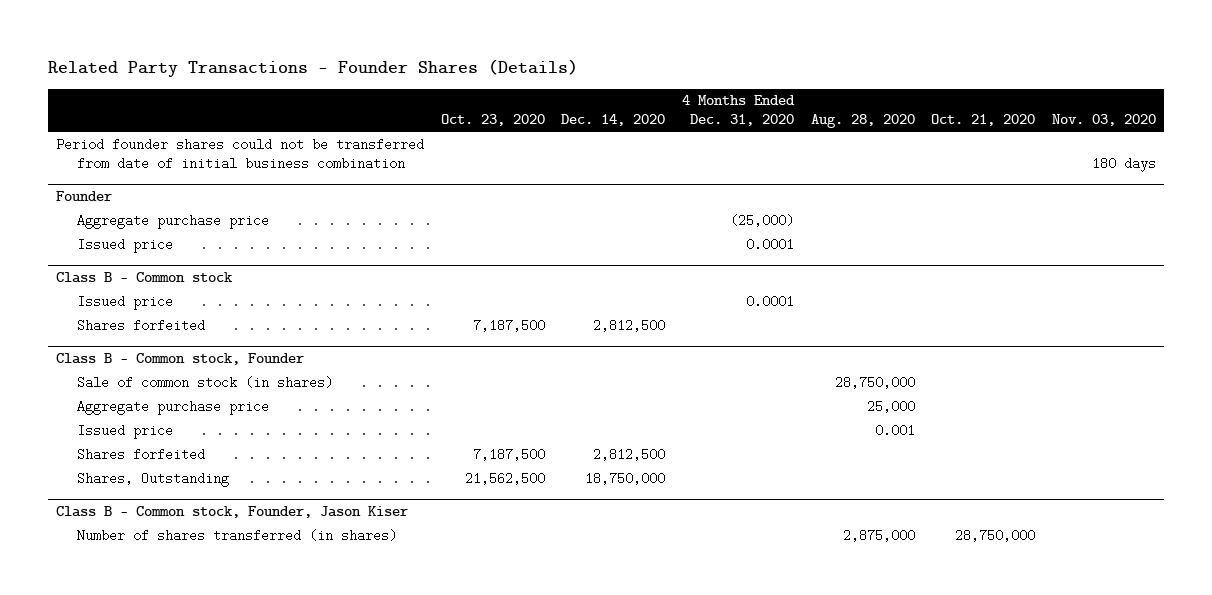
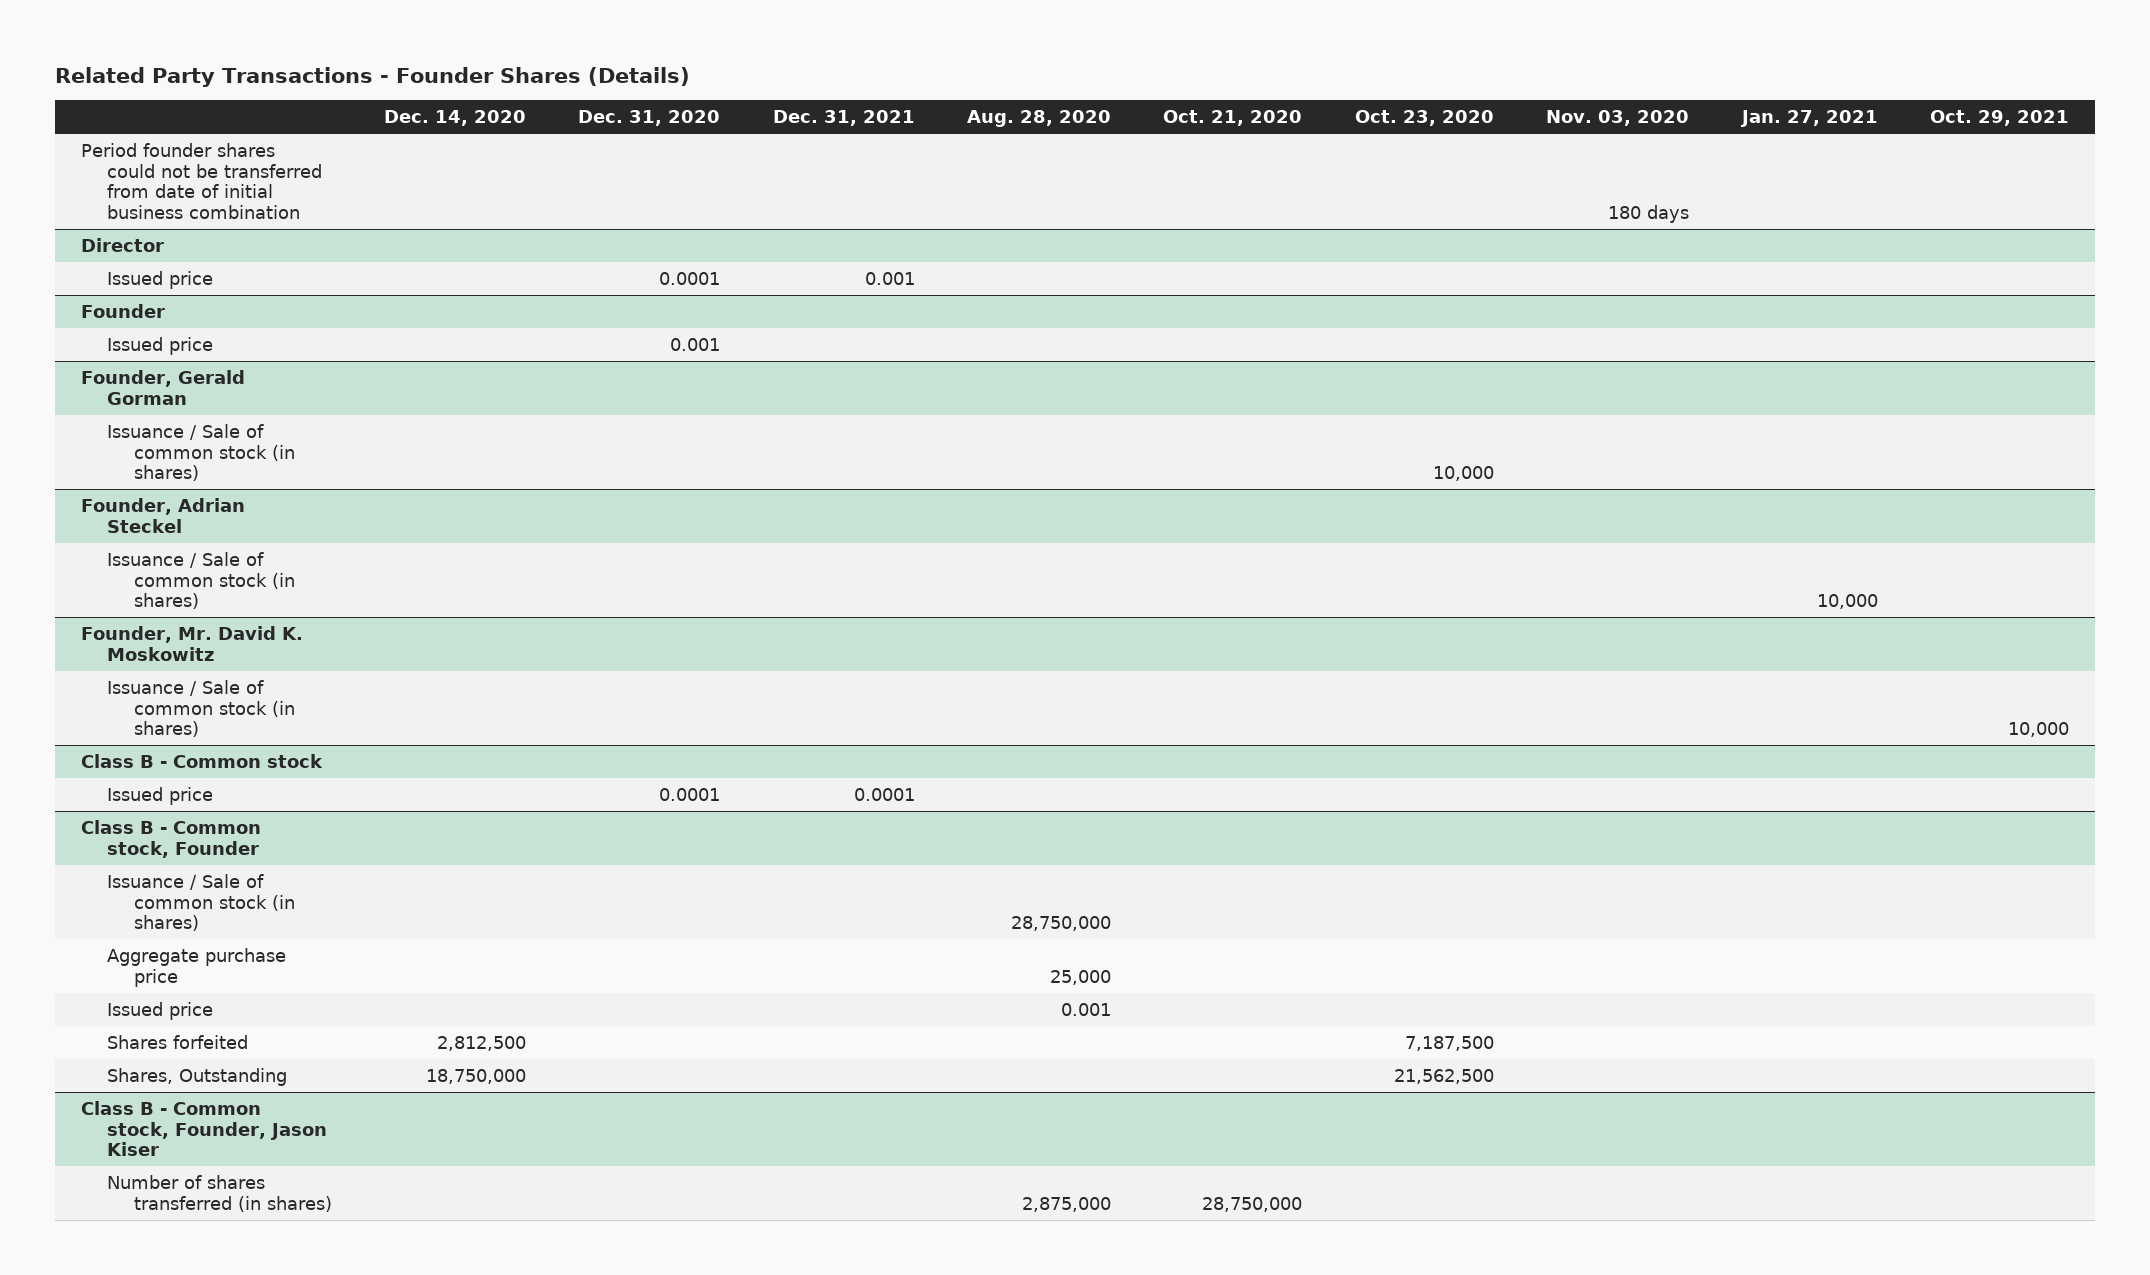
[681,95,795,127] 4 Months Ended Dec. 31, 2020 -> none
none -> [578,110,721,127] Dec. 31, 2020
none -> [772,110,915,127] Dec. 31, 2021
none -> [1739,110,1878,128] Jan. 27, 2021
none -> [1929,110,2069,127] Oct. 29, 2021
none -> [81,237,165,252] Director
none -> [107,270,214,289] Issued price
[77,213,270,229] Aggregate purchase price -> none
none -> [81,369,246,405] Founder, Gerald Gorman
none -> [107,423,295,482] Issuance / Sale of common stock (in shares)
none -> [81,497,246,533] Founder, Adrian Steckel
none -> [107,551,295,610] Issuance / Sale of common stock (in shares)
none -> [81,625,304,661] Founder, Mr. David K. Moskowitz
none -> [107,679,295,738] Issuance / Sale of common stock (in shares)
[77,318,206,332] Shares forfeited -> none
[77,375,334,389] Sale of common stock (in shares) -> [107,873,295,932] Issuance / Sale of common stock (in shares)

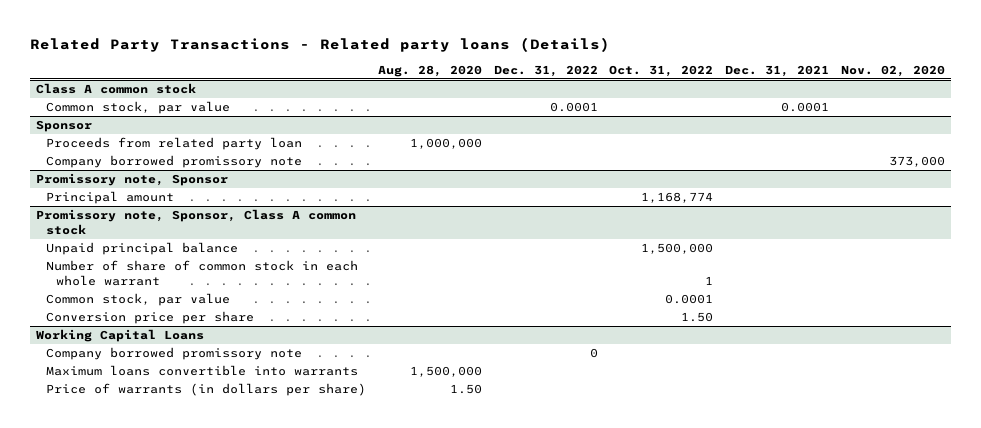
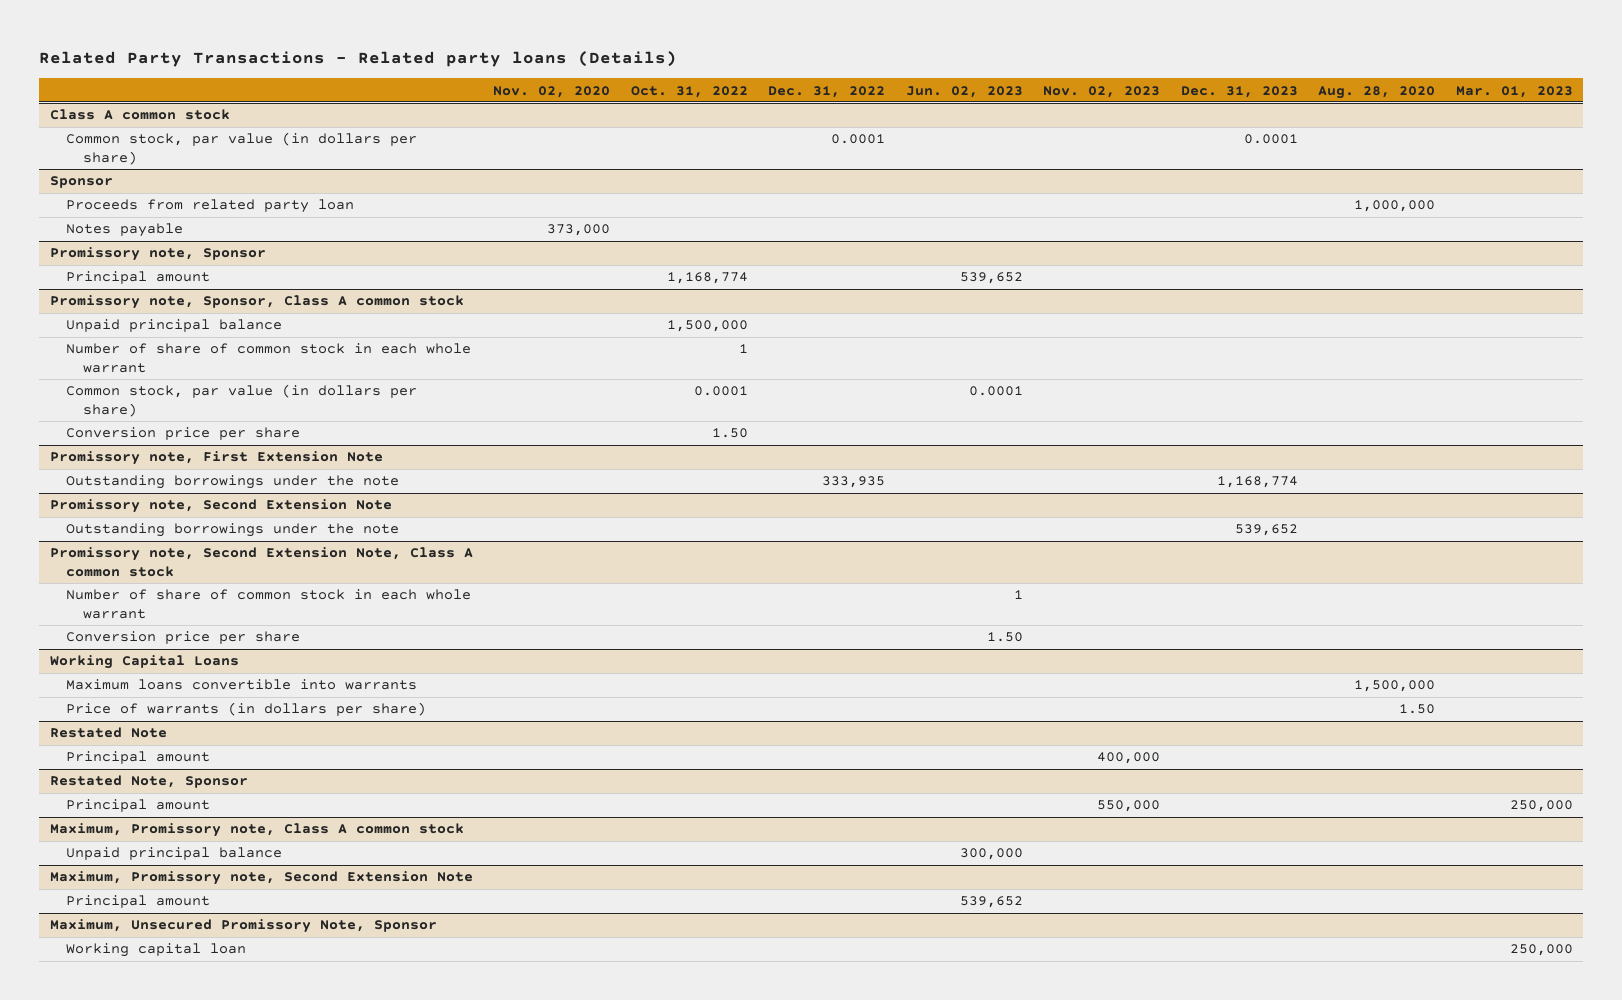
[725,64,830,77] Dec. 31, 2021 -> none
none -> [905,85,1023,98] Jun. 02, 2023
none -> [1043,85,1161,98] Nov. 02, 2023
none -> [1180,85,1298,98] Dec. 31, 2023
none -> [1455,85,1573,98] Mar. 01, 2023
[46,101,231,115] Common stock, par value -> [66,132,418,166] Common stock, par value (in dollars per share)
[46,155,303,169] Company borrowed promissory note -> [66,223,184,238] Notes payable
[46,293,231,307] Common stock, par value -> [66,384,418,418] Common stock, par value (in dollars per share)
none -> [49,451,383,466] Promissory note, First Extension Note
none -> [66,475,400,490] Outstanding borrowings under the note
none -> [49,499,392,514] Promissory note, Second Extension Note
none -> [66,523,400,538] Outstanding borrowings under the note
none -> [49,547,473,578] Promissory note, Second Extension Note, Class A common stock
none -> [66,589,472,620] Number of share of common stock in each whole warrant
none -> [66,631,301,645] Conversion price per share
[46,347,303,361] Company borrowed promissory note -> none
none -> [49,727,167,739] Restated Note
none -> [66,751,211,765] Principal amount
none -> [49,775,248,789] Restated Note, Sponsor
none -> [66,799,211,813] Principal amount
none -> [49,823,464,838] Maximum, Promissory note, Class A common stock
none -> [66,847,283,861] Unpaid principal balance
none -> [49,871,473,886] Maximum, Promissory note, Second Extension Note
none -> [66,895,211,909] Principal amount
none -> [49,919,437,934] Maximum, Unsecured Promissory Note, Sponsor
none -> [66,943,247,958] Working capital loan

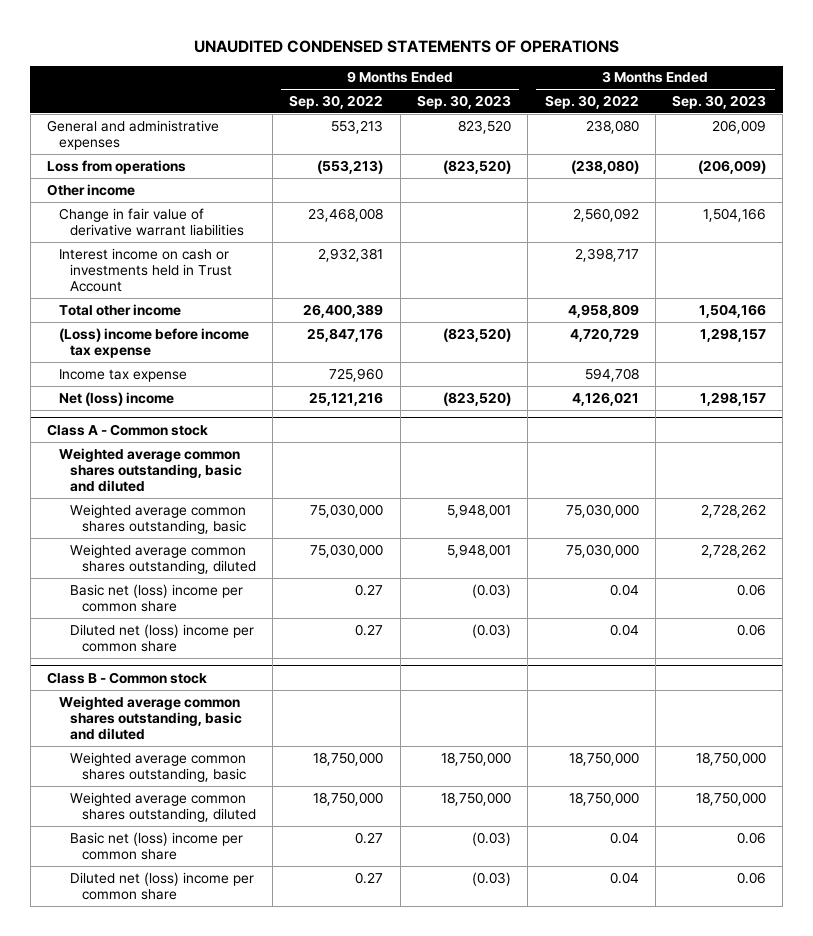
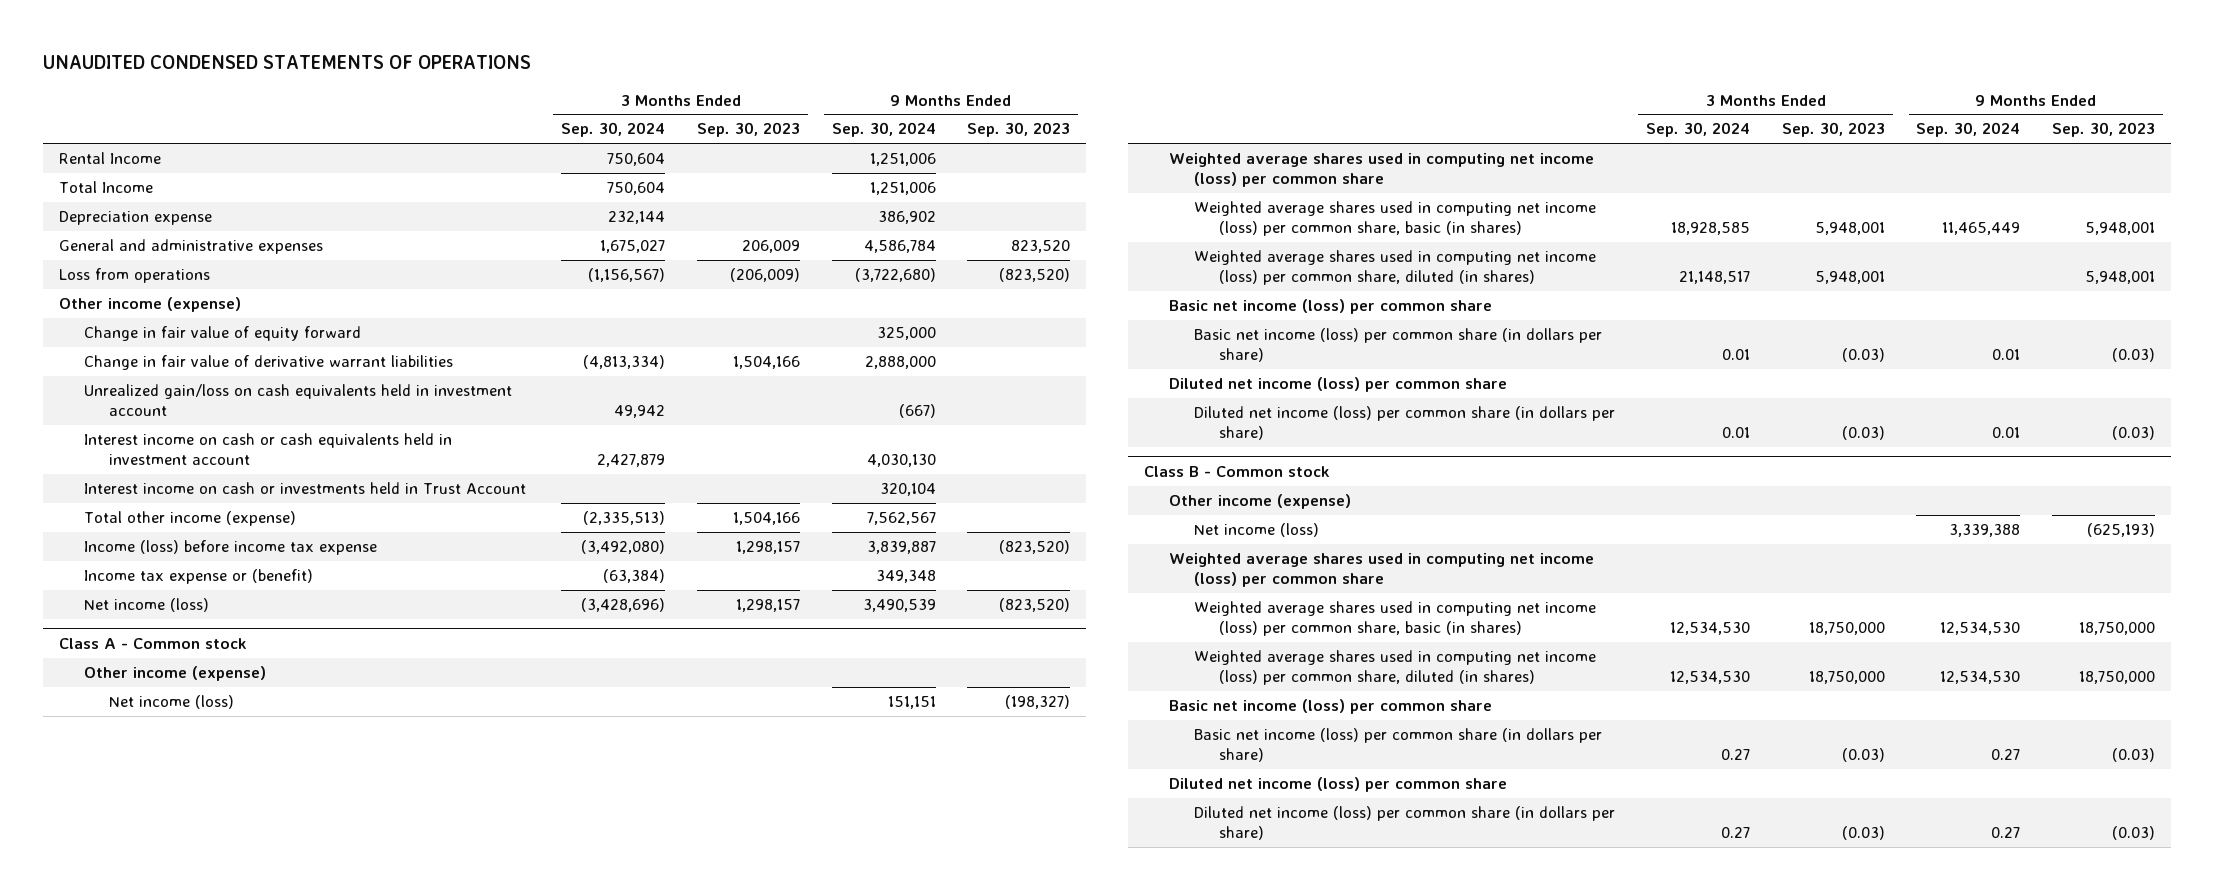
[289,94,384,109] Sep. 30, 2022 -> none
[544,94,639,109] Sep. 30, 2022 -> none
none -> [561,122,666,138] Sep. 30, 2024
none -> [831,122,936,138] Sep. 30, 2024
none -> [58,152,161,165] Rental Income
none -> [58,181,153,194] Total Income
none -> [58,211,212,226] Depreciation expense
[47,183,136,196] Other income -> [58,297,241,313] Other income (expense)
none -> [83,326,361,342] Change in fair value of equity forward
none -> [83,384,512,416] Unrealized gain/loss on cash equivalents held in investment account
none -> [83,433,452,465] Interest income on cash or cash equivalents held in investment account
[58,303,181,316] Total other income -> [83,511,296,527] Total other income (expense)
[58,327,249,358] (Loss) income before income tax expense -> [83,540,377,556] Income (loss) before income tax expense
[58,368,187,382] Income tax expense -> [83,569,313,585] Income tax expense or (benefit)
[58,391,174,406] Net (loss) income -> [83,598,209,613] Net income (loss)
none -> [83,666,266,682] Other income (expense)
none -> [108,695,234,710] Net income (loss)
[58,447,243,492] Weighted average common shares outstanding, basic and diluted -> [1168,153,1594,187] Weighted average shares used in computing net income (loss) per common share
[70,503,247,534] Weighted average common shares outstanding, basic -> [1193,201,1596,236] Weighted average shares used in computing net income (loss) per common share, basic (in shares)
[701,503,767,518] 2,728,262 -> [1814,221,1885,235] 5,948,001
[70,543,256,574] Weighted average common shares outstanding, diluted -> [1193,250,1596,285] Weighted average shares used in computing net income (loss) per common share, diluted (in shares)
[701,543,767,558] 2,728,262 -> [1814,270,1885,284] 5,948,001
none -> [1168,299,1492,315] Basic net income (loss) per common share
[70,583,244,612] Basic net (loss) income per common share -> [1193,328,1602,362] Basic net income (loss) per common share (in dollars per share)
[737,583,767,596] 0.06 -> [1841,347,1885,362] (0.03)
none -> [1168,377,1507,393] Diluted net income (loss) per common share
[70,623,255,652] Diluted net (loss) income per common share -> [1193,406,1615,440] Diluted net income (loss) per common share (in dollars per share)
[737,623,767,636] 0.06 -> [1841,425,1885,440] (0.03)
none -> [1168,494,1351,510] Other income (expense)
none -> [1193,523,1319,538] Net income (loss)
[58,695,243,740] Weighted average common shares outstanding, basic and diluted -> [1168,553,1594,587] Weighted average shares used in computing net income (loss) per common share
[70,751,247,782] Weighted average common shares outstanding, basic -> [1193,601,1596,636] Weighted average shares used in computing net income (loss) per common share, basic (in shares)
[70,791,256,822] Weighted average common shares outstanding, diluted -> [1193,650,1596,685] Weighted average shares used in computing net income (loss) per common share, diluted (in shares)
none -> [1168,699,1492,715] Basic net income (loss) per common share
[70,831,244,860] Basic net (loss) income per common share -> [1193,728,1602,762] Basic net income (loss) per common share (in dollars per share)
[737,831,767,844] 0.06 -> [1841,747,1885,762] (0.03)
none -> [1168,777,1507,793] Diluted net income (loss) per common share
[70,871,255,900] Diluted net (loss) income per common share -> [1193,806,1615,840] Diluted net income (loss) per common share (in dollars per share)
[737,871,767,884] 0.06 -> [1841,825,1885,840] (0.03)

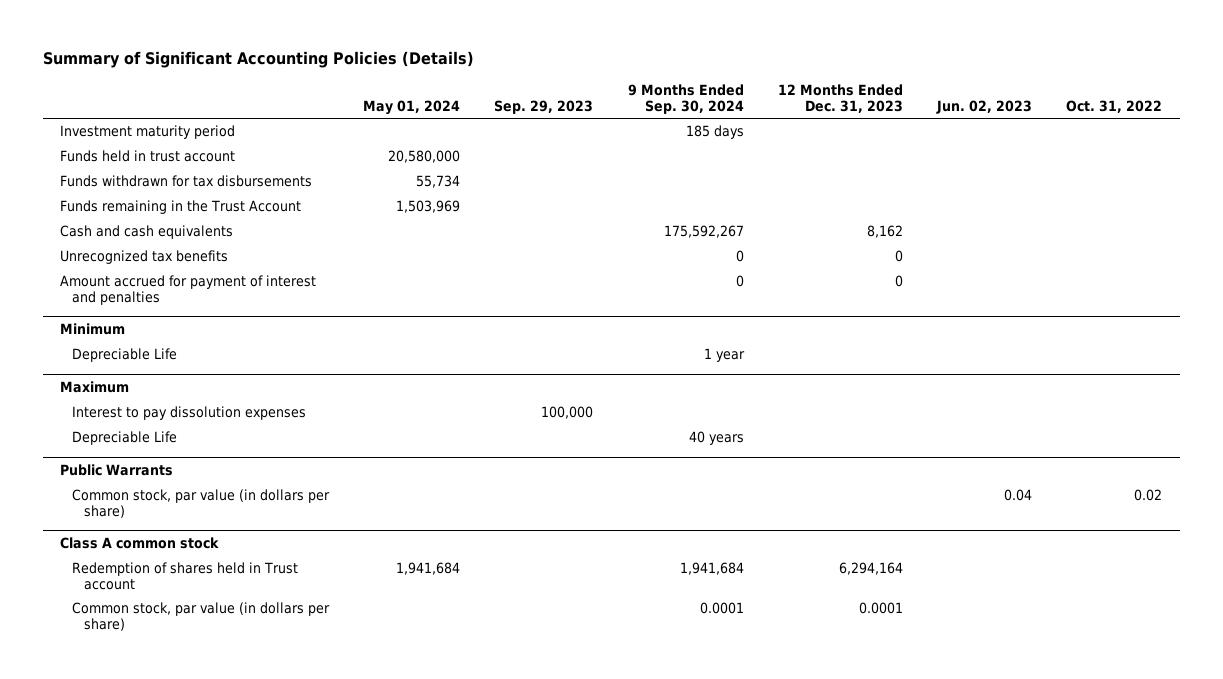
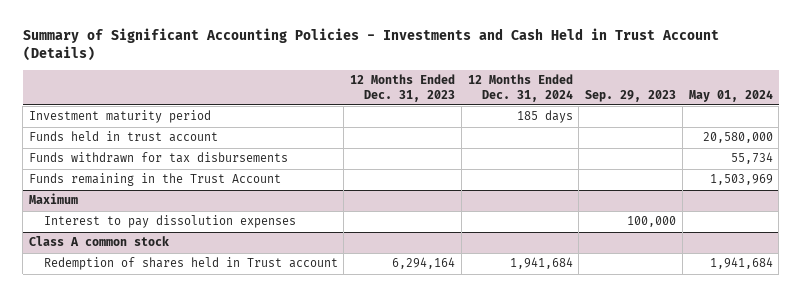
[43,51,475,69] Summary of Significant Accounting Policies (Details) -> [22,28,719,62] Summary of Significant Accounting Policies - Investments and Cash Held in Trust Account (Details)
[627,84,744,115] 9 Months Ended Sep. 30, 2024 -> none
[936,100,1033,115] Jun. 02, 2023 -> none
[1066,100,1163,114] Oct. 31, 2022 -> none
none -> [467,74,573,102] 12 Months Ended Dec. 31, 2024
[60,225,234,240] Cash and cash equivalents -> none
[60,250,229,265] Unrecognized tax benefits -> none
[60,275,317,306] Amount accrued for payment of interest and penalties -> none
[60,323,126,336] Minimum -> none
[72,348,178,363] Depreciable Life -> none
[72,431,178,446] Depreciable Life -> none
[60,464,174,477] Public Warrants -> none
[72,489,331,519] Common stock, par value (in dollars per share) -> none
[72,602,331,632] Common stock, par value (in dollars per share) -> none

